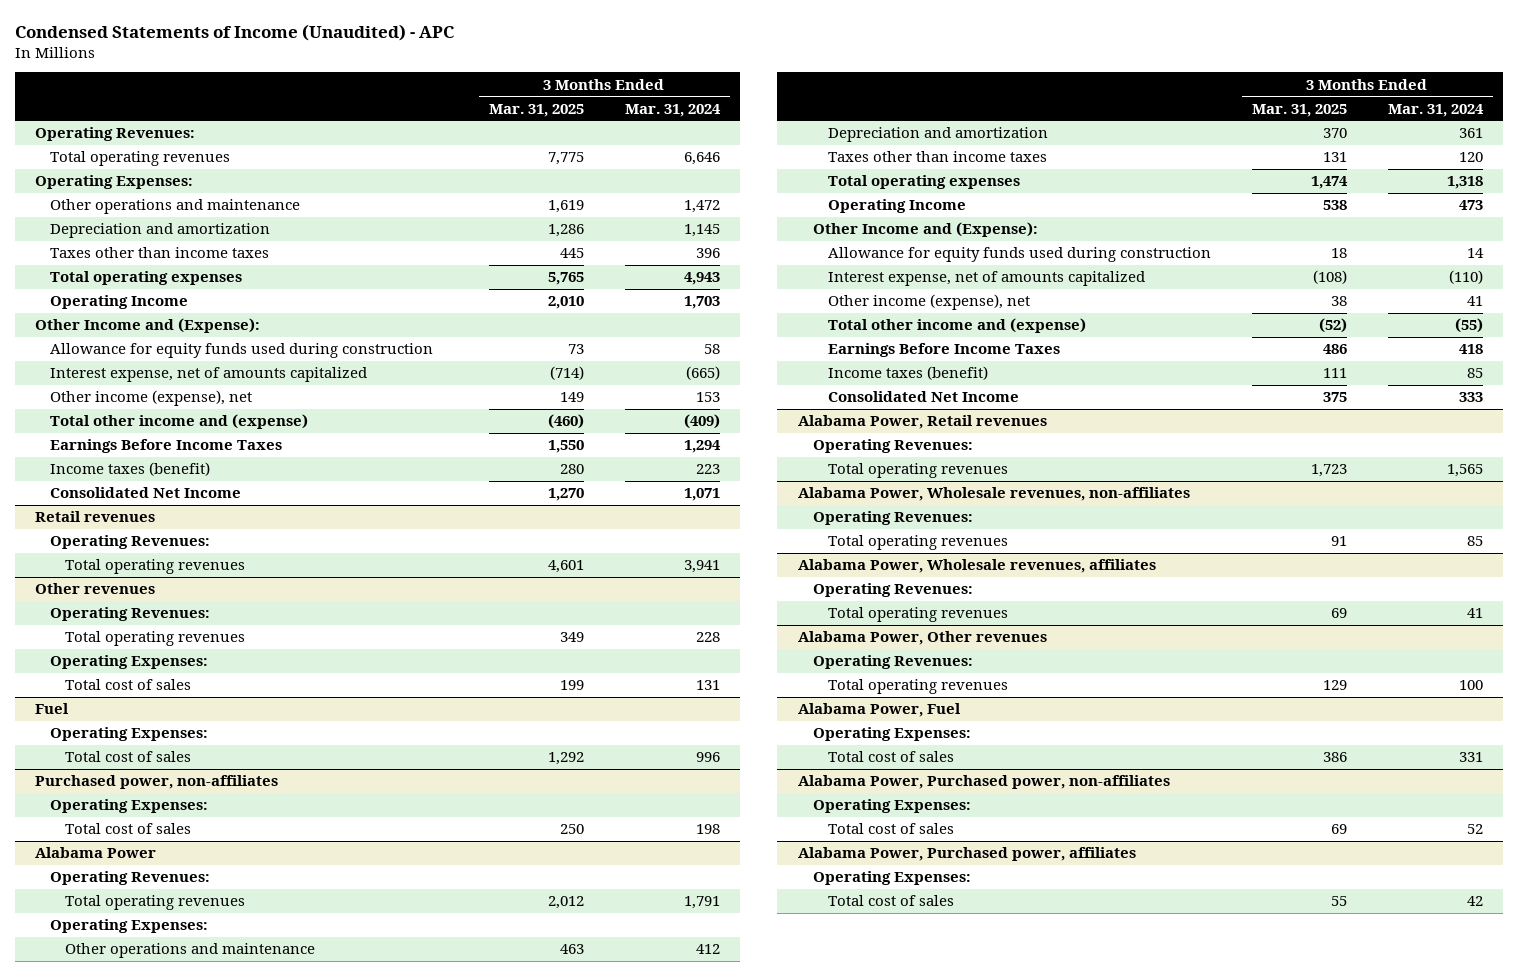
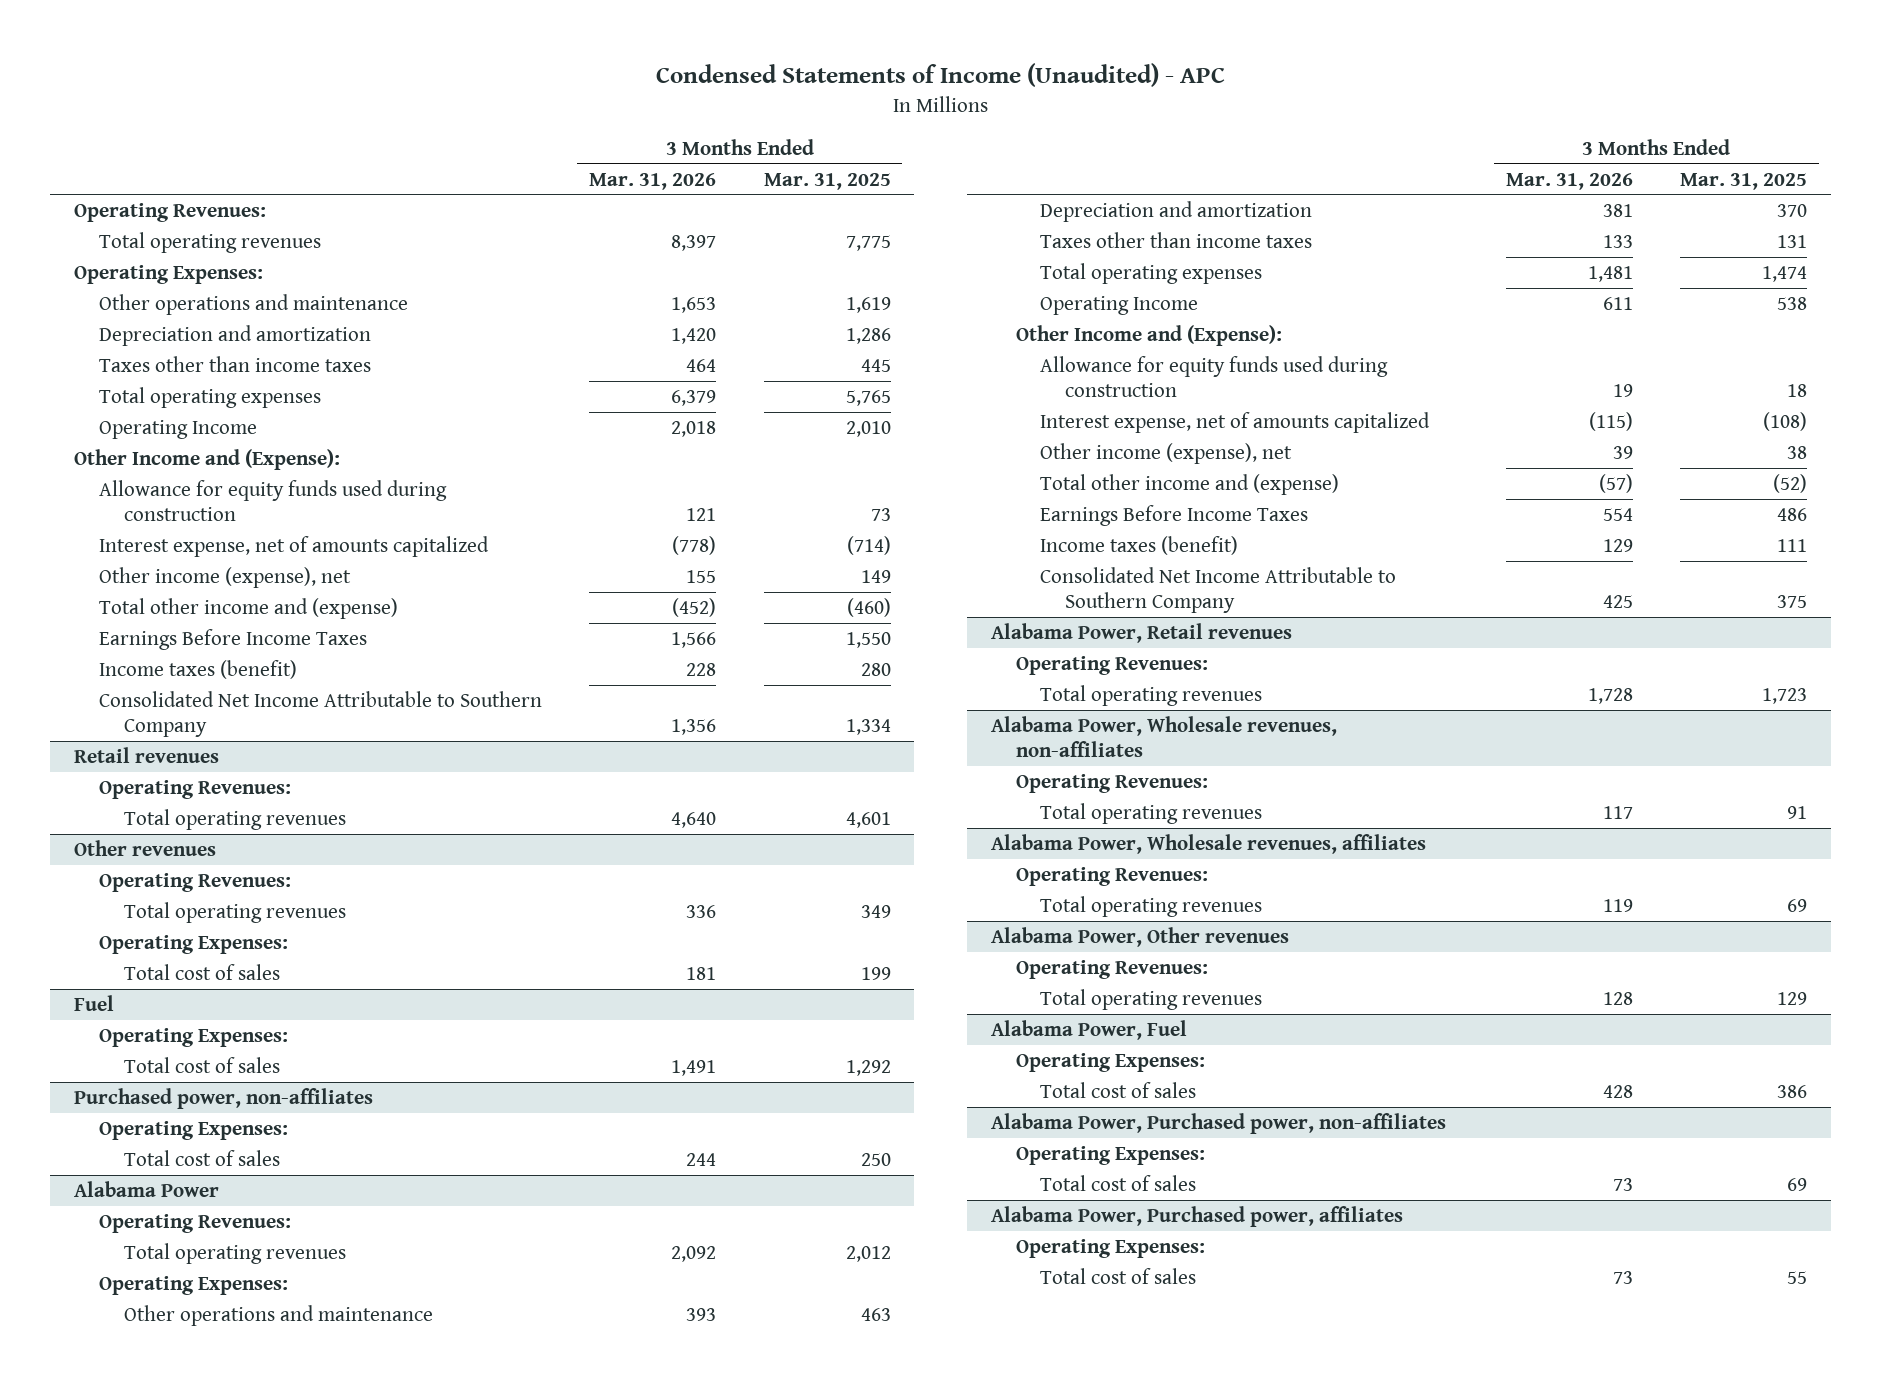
[624,103,721,117] Mar. 31, 2024 -> none
none -> [589,172,717,190] Mar. 31, 2026
[50,487,242,499] Consolidated Net Income -> none
none -> [98,690,542,738] Consolidated Net Income Attributable to Southern Company
[827,391,1019,403] Consolidated Net Income -> [1040,566,1397,614] Consolidated Net Income Attributable to Southern Company

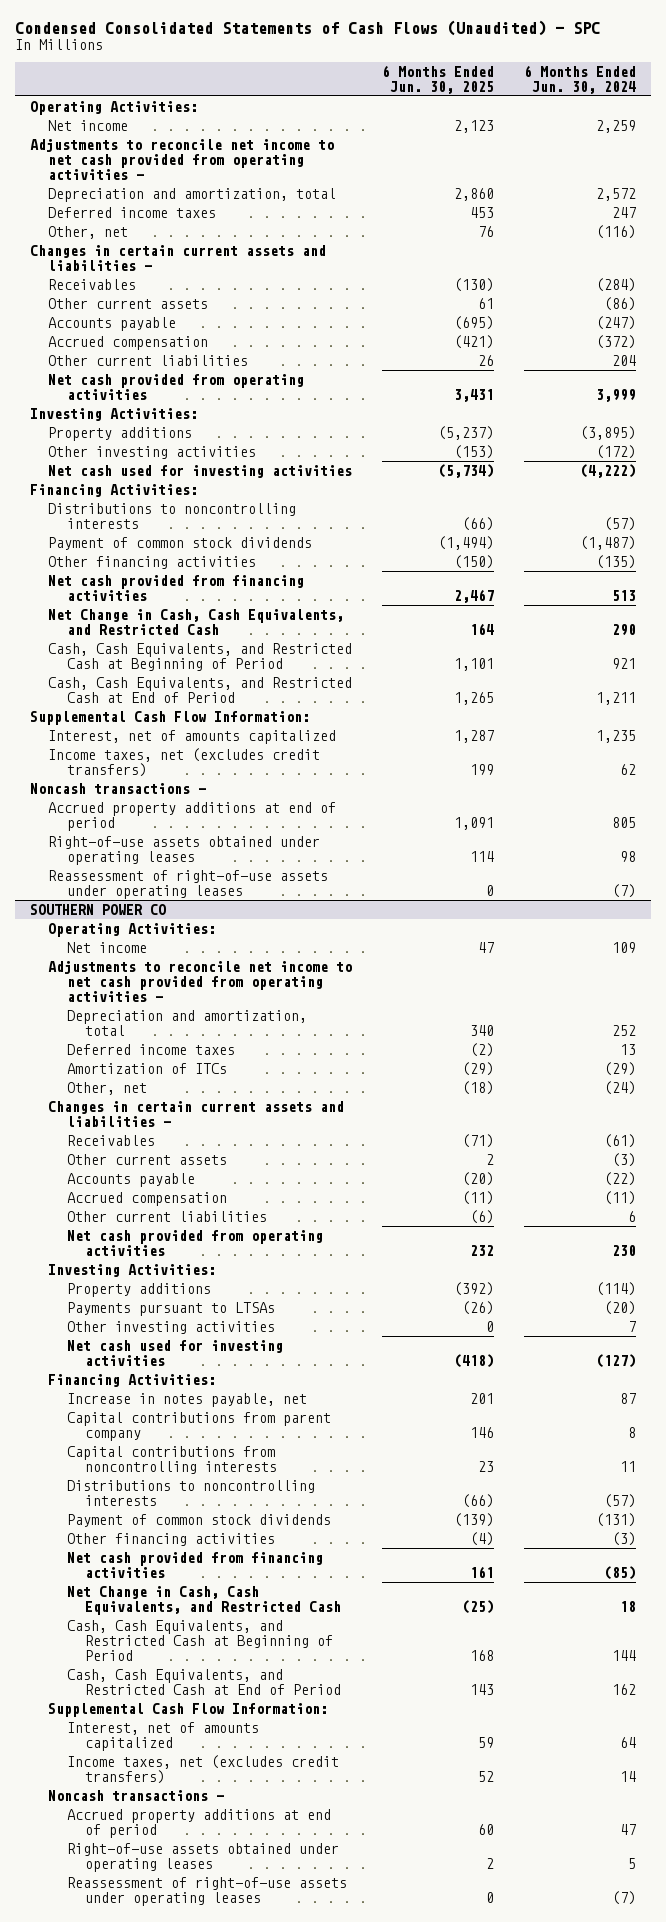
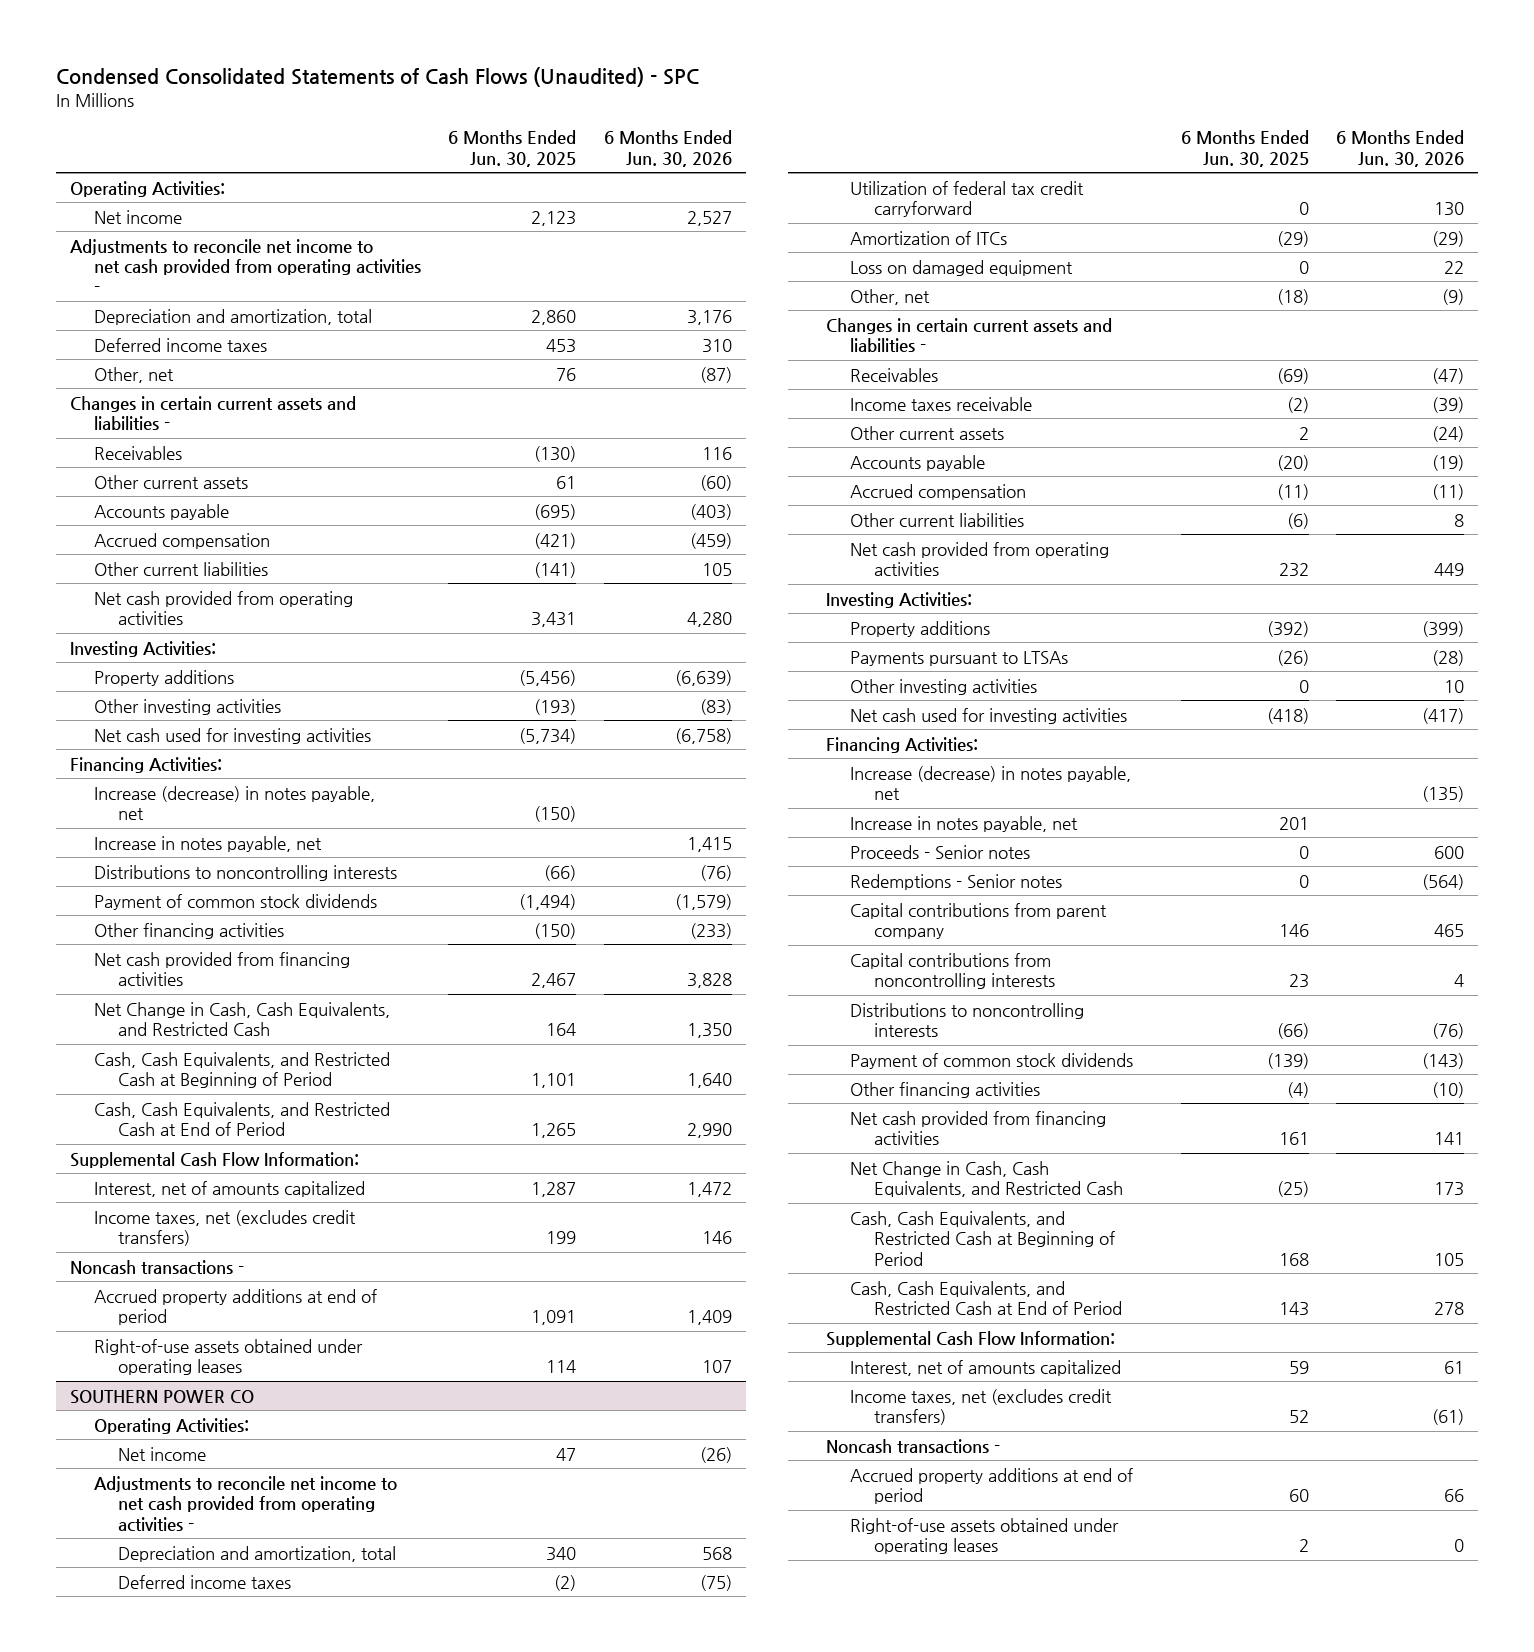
[523,64,636,94] 6 Months Ended Jun. 30, 2024 -> none
none -> [603,130,732,167] 6 Months Ended Jun. 30, 2026
[478,354,495,366] 26 -> [534,561,577,578] (141)
[438,425,495,440] (5,237) -> [519,669,577,686] (5,456)
[454,444,495,459] (153) -> [534,698,577,715] (193)
none -> [93,785,375,821] Increase (decrease) in notes payable, net
none -> [93,835,322,852] Increase in notes payable, net
[48,869,329,899] Reassessment of right-of-use assets under operating leases -> none
none -> [849,180,1084,218] Utilization of federal tax credit carryforward
none -> [849,259,1073,276] Loss on damaged equipment
[462,1133,495,1148] (71) -> [1276,367,1309,384] (69)
none -> [849,396,1032,411] Income taxes receivable
none -> [849,765,1131,801] Increase (decrease) in notes payable, net
none -> [849,844,1030,859] Proceeds - Senior notes
none -> [849,873,1062,890] Redemptions - Senior notes
[66,1876,347,1906] Reassessment of right-of-use assets under operating leases -> none

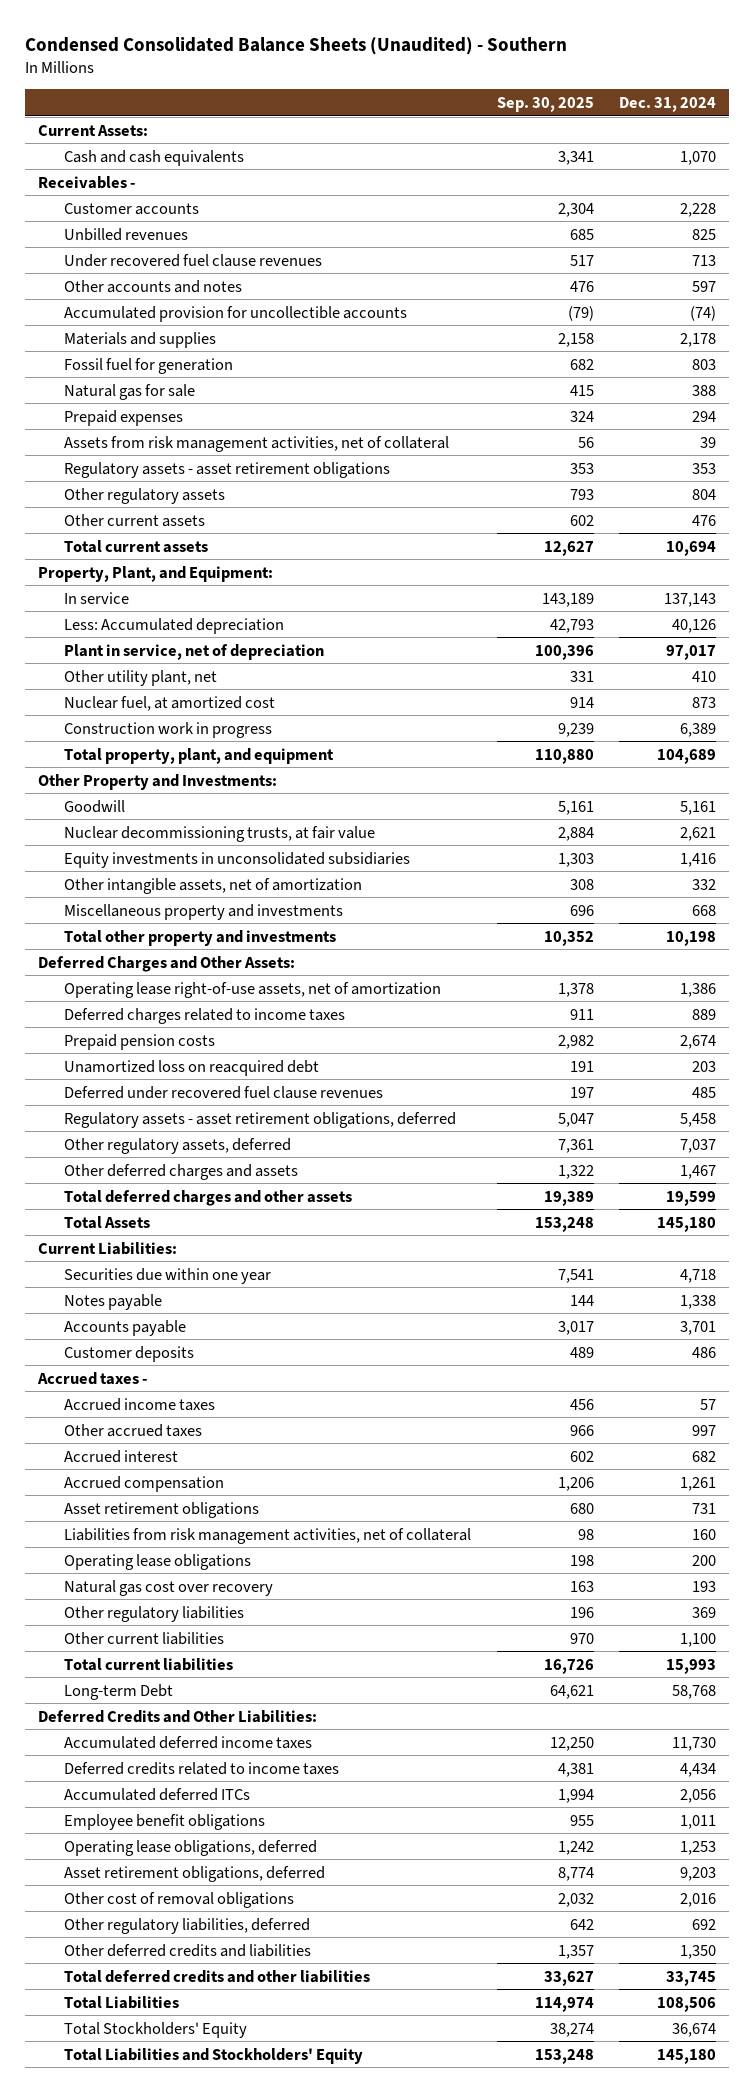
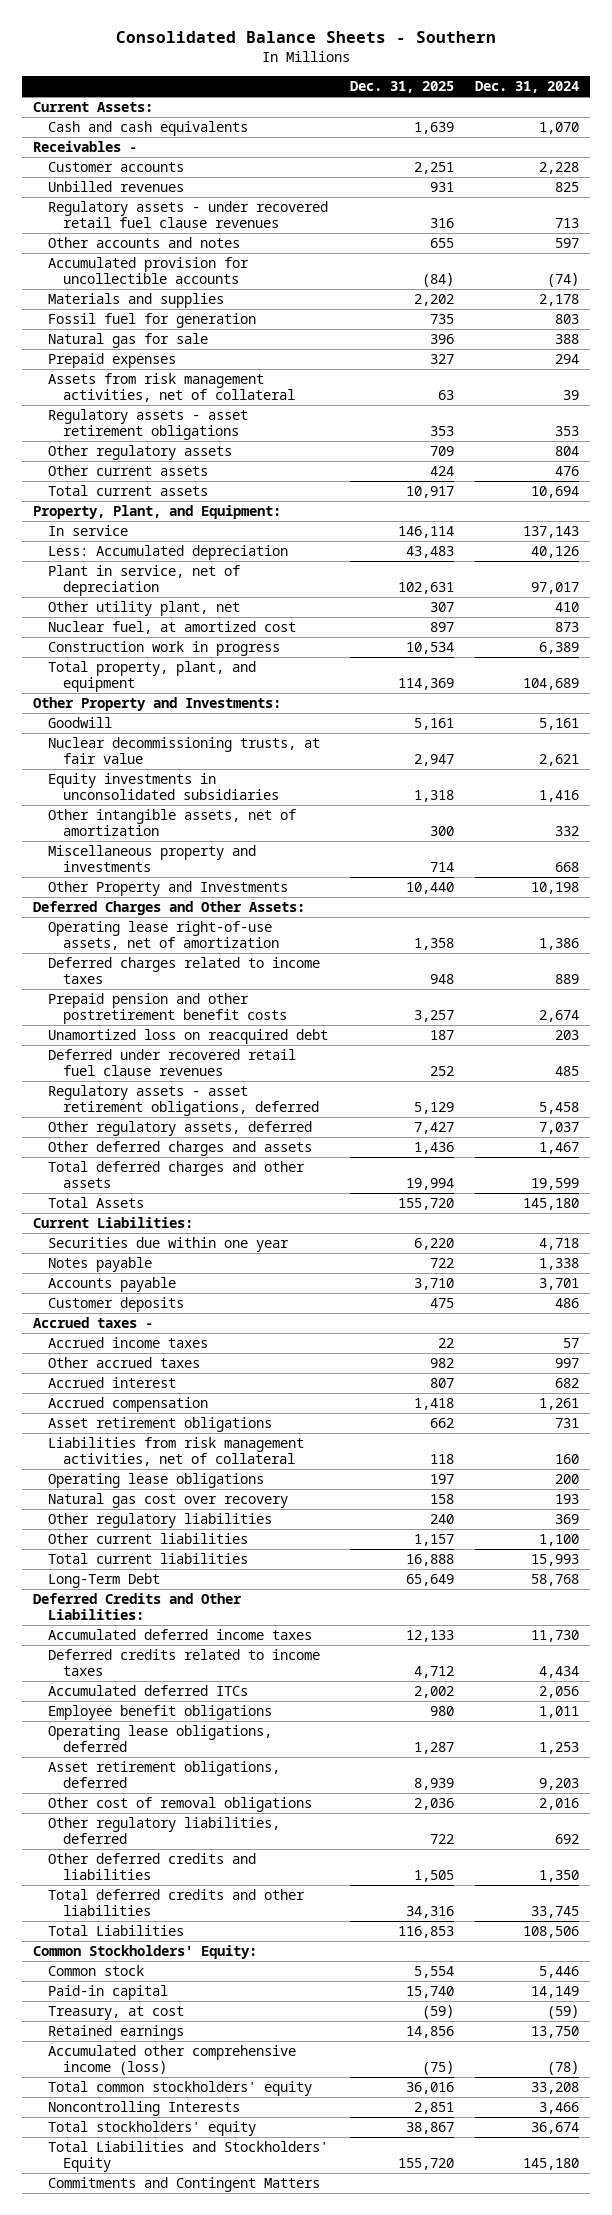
[24,36,567,55] Condensed Consolidated Balance Sheets (Unaudited) - Southern -> [116,31,497,44] Consolidated Balance Sheets - Southern
[496,97,594,113] Sep. 30, 2025 -> none
none -> [349,81,454,94] Dec. 31, 2025
[63,253,322,267] Under recovered fuel clause revenues -> [47,201,328,229] Regulatory assets - under recovered retail fuel clause revenues
[63,929,336,946] Total other property and investments -> [47,881,288,897] Other Property and Investments
[63,1033,215,1050] Prepaid pension costs -> [47,993,288,1025] Prepaid pension and other postretirement benefit costs
[63,1085,383,1099] Deferred under recovered fuel clause revenues -> [47,1049,296,1077] Deferred under recovered retail fuel clause revenues
[63,1683,173,1700] Long-term Debt -> [47,1573,160,1589] Long-Term Debt
none -> [32,1945,257,1960] Common Stockholders' Equity:
none -> [47,1965,144,1977] Common stock
none -> [47,1985,168,2001] Paid-in capital
none -> [47,2006,184,2021] Treasury, at cost
none -> [47,2025,184,2041] Retained earnings
none -> [47,2045,296,2076] Accumulated other comprehensive income (loss)
none -> [47,2081,312,2097] Total common stockholders' equity
none -> [47,2101,240,2117] Noncontrolling Interests
[63,2021,247,2038] Total Stockholders' Equity -> [47,2121,256,2137] Total stockholders' equity
none -> [47,2177,320,2193] Commitments and Contingent Matters

